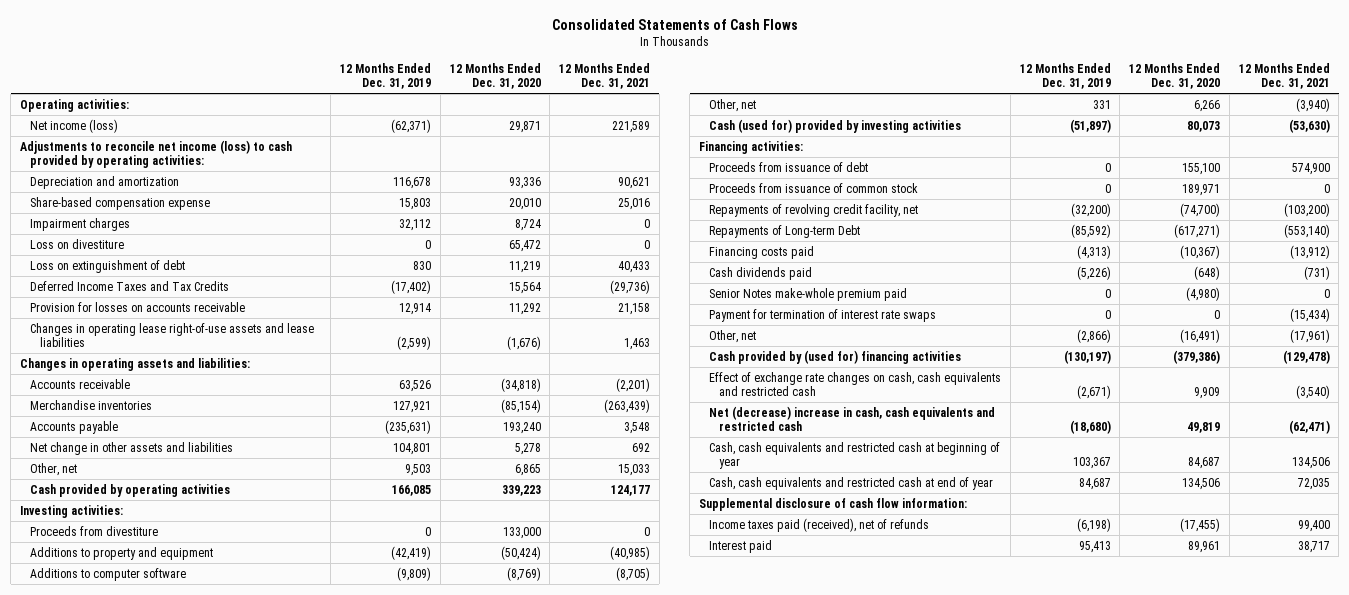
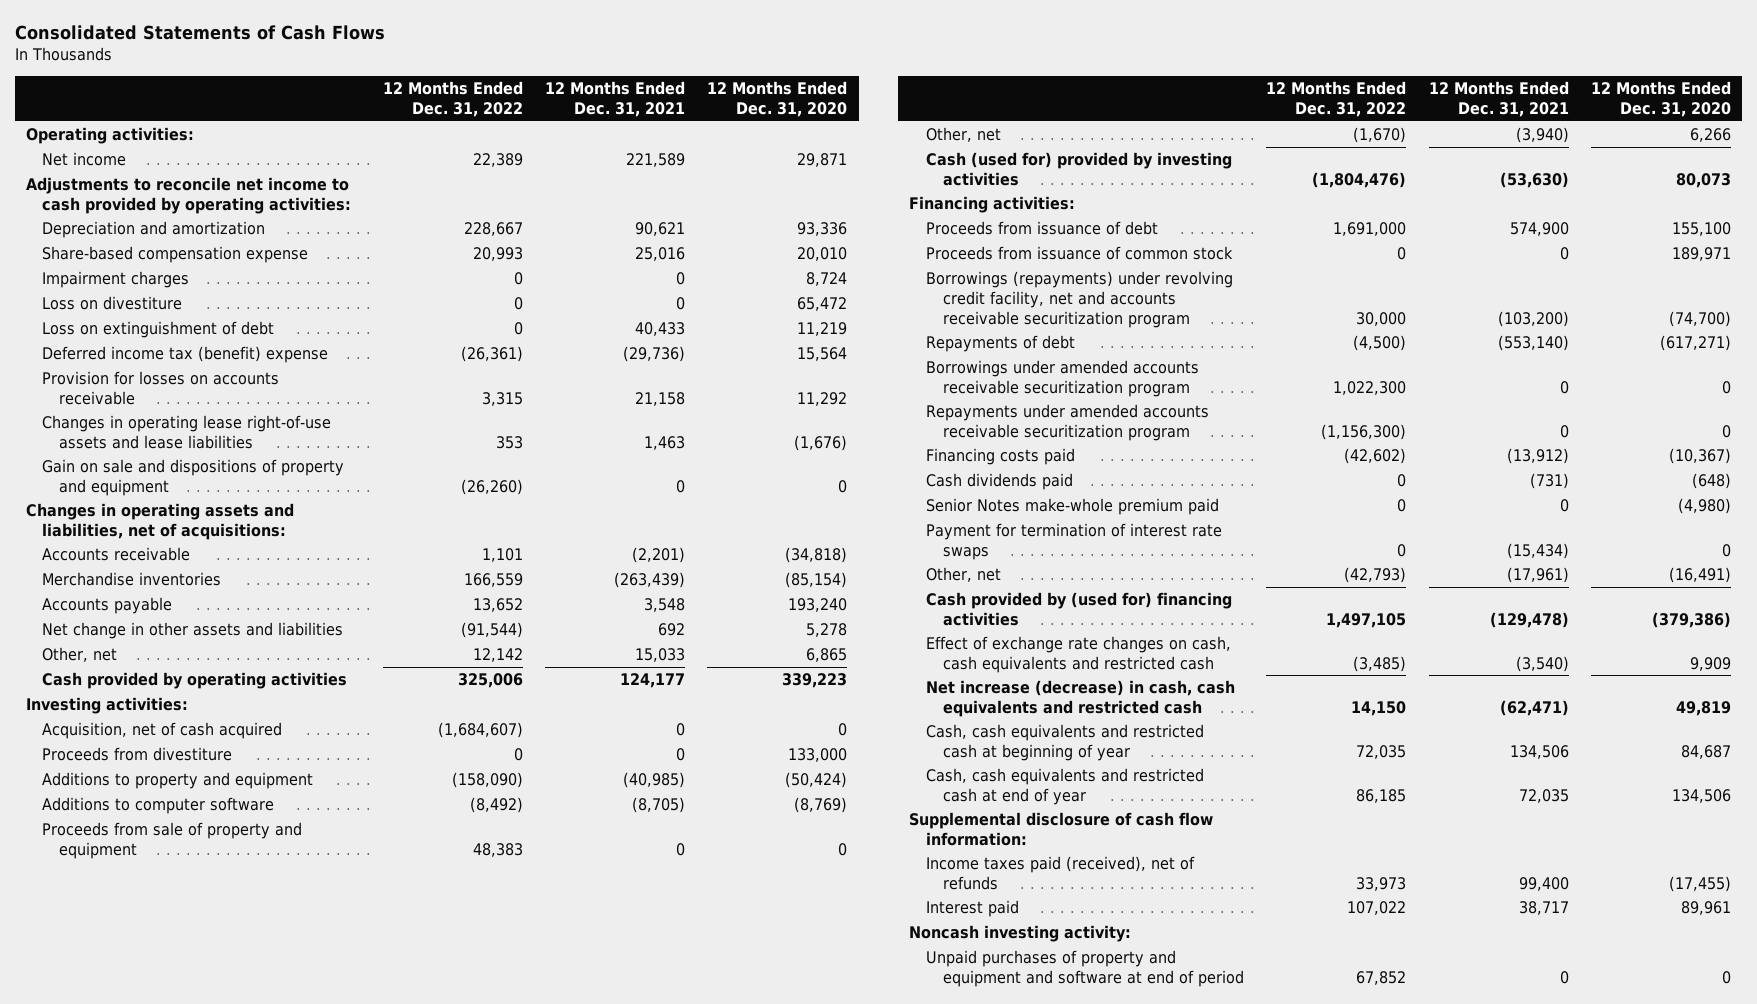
[340,62,432,90] 12 Months Ended Dec. 31, 2019 -> none
none -> [382,81,523,118] 12 Months Ended Dec. 31, 2022
[29,118,118,133] Net income (loss) -> [42,152,127,167] Net income
[19,139,292,169] Adjustments to reconcile net income (loss) to cash provided by operating activities: -> [25,177,352,214] Adjustments to reconcile net income to cash provided by operating activities:
[29,280,229,291] Deferred Income Taxes and Tax Credits -> [42,346,329,364] Deferred income tax (benefit) expense
none -> [42,459,345,496] Gain on sale and dispositions of property and equipment
[19,357,250,371] Changes in operating assets and liabilities: -> [25,503,294,540] Changes in operating assets and liabilities, net of acquisitions:
none -> [42,722,283,740] Acquisition, net of cash acquired
none -> [42,822,303,859] Proceeds from sale of property and equipment
[709,203,919,217] Repayments of revolving credit facility, net -> [926,271,1234,328] Borrowings (repayments) under revolving credit facility, net and accounts receivable securitization program
[709,224,861,238] Repayments of Long-term Debt -> [926,335,1076,353] Repayments of debt
none -> [926,360,1200,397] Borrowings under amended accounts receivable securitization program
none -> [926,404,1210,441] Repayments under amended accounts receivable securitization program
[709,405,996,432] Net (decrease) increase in cash, cash equivalents and restricted cash -> [926,680,1236,717] Net increase (decrease) in cash, cash equivalents and restricted cash
none -> [909,925,1132,943] Noncash investing activity:
none -> [926,950,1244,987] Unpaid purchases of property and equipment and software at end of period

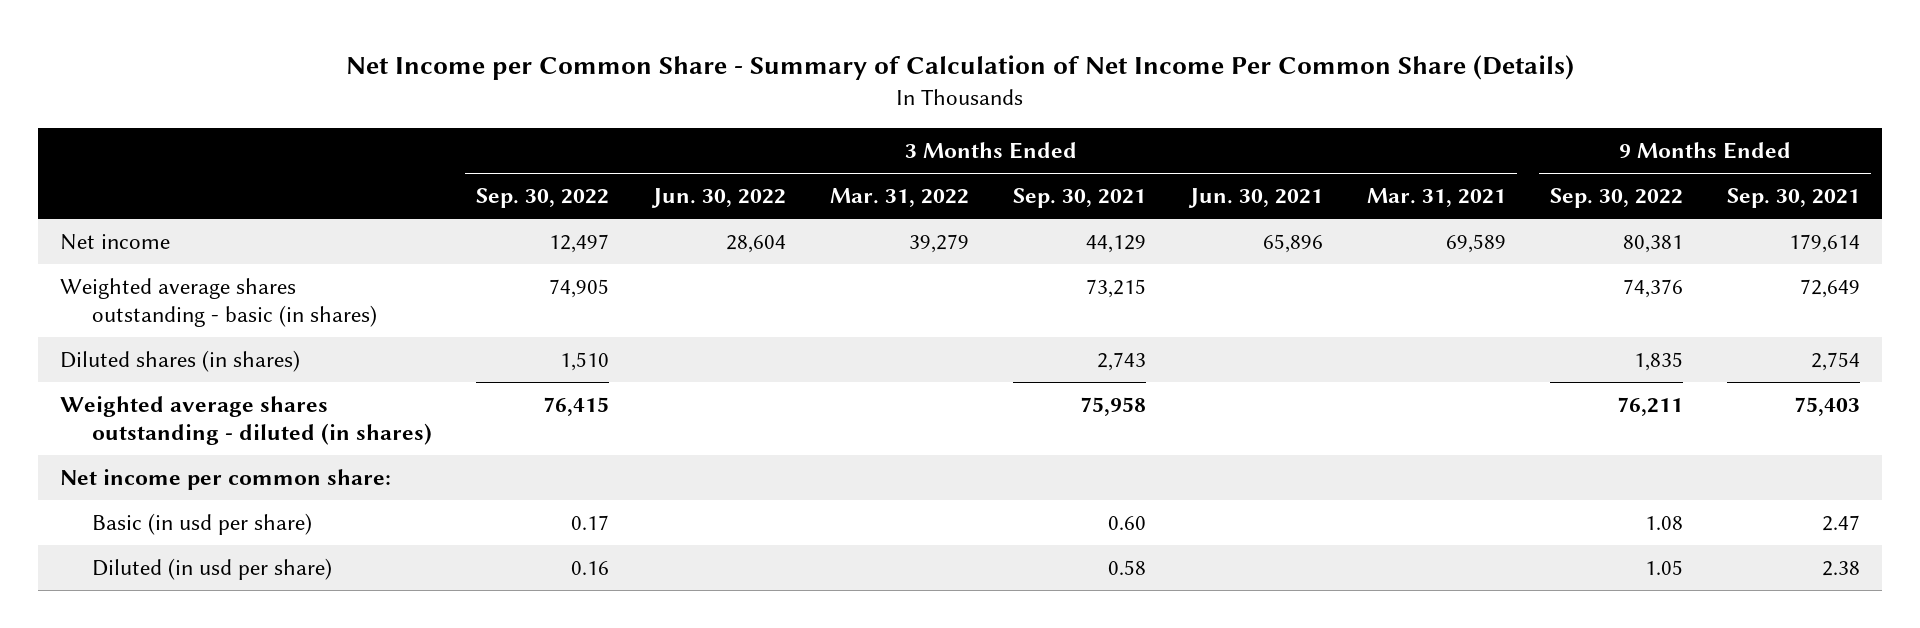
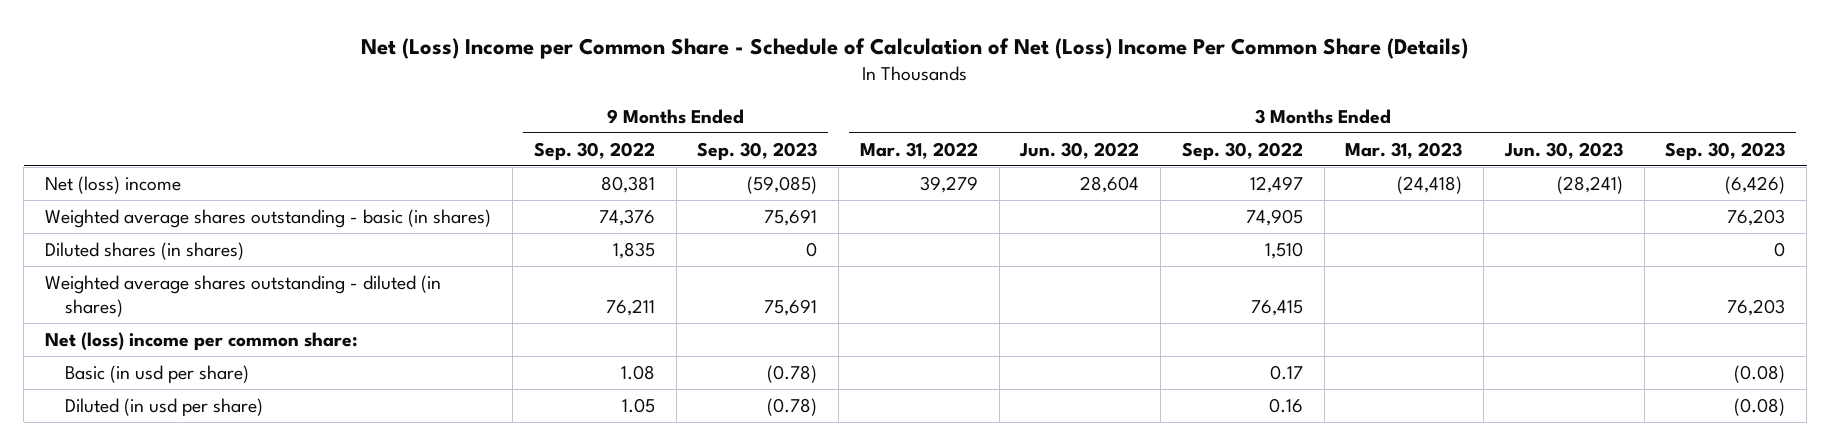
[346,55,1575,81] Net Income per Common Share - Summary of Calculation of Net Income Per Common Share (Details) -> [361,38,1469,60] Net (Loss) Income per Common Share - Schedule of Calculation of Net (Loss) Income Per Common Share (Details)
[1012,188,1146,209] Sep. 30, 2021 -> none
[1187,188,1323,209] Jun. 30, 2021 -> none
[1366,188,1506,208] Mar. 31, 2021 -> none
[1726,188,1860,209] Sep. 30, 2021 -> none
none -> [697,141,818,161] Sep. 30, 2023
none -> [1345,141,1463,159] Mar. 31, 2023
none -> [1503,141,1623,159] Jun. 30, 2023
none -> [1665,141,1786,161] Sep. 30, 2023
[60,234,171,251] Net income -> [45,175,182,194] Net (loss) income
[60,469,392,491] Net income per common share: -> [45,331,359,351] Net (loss) income per common share:

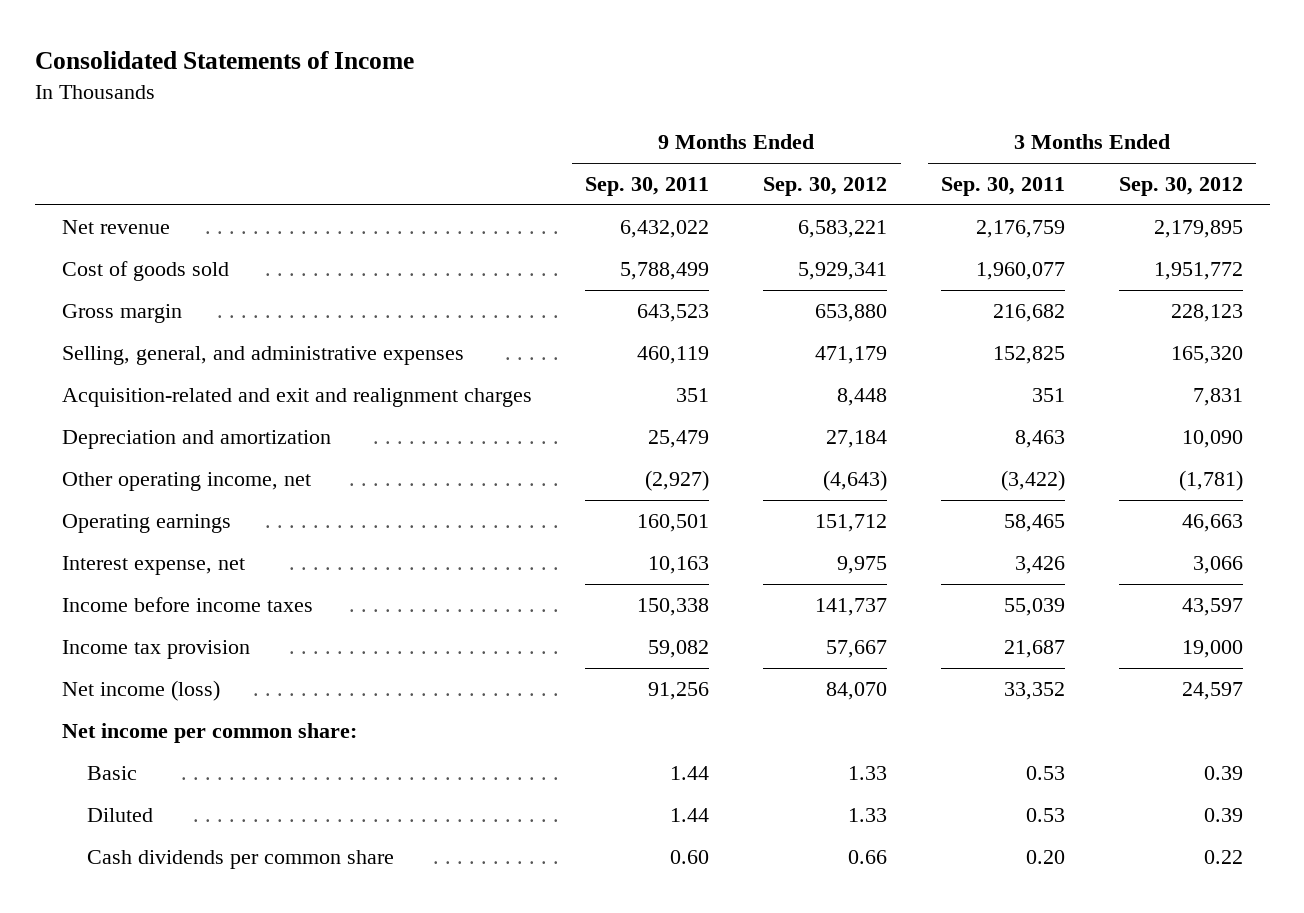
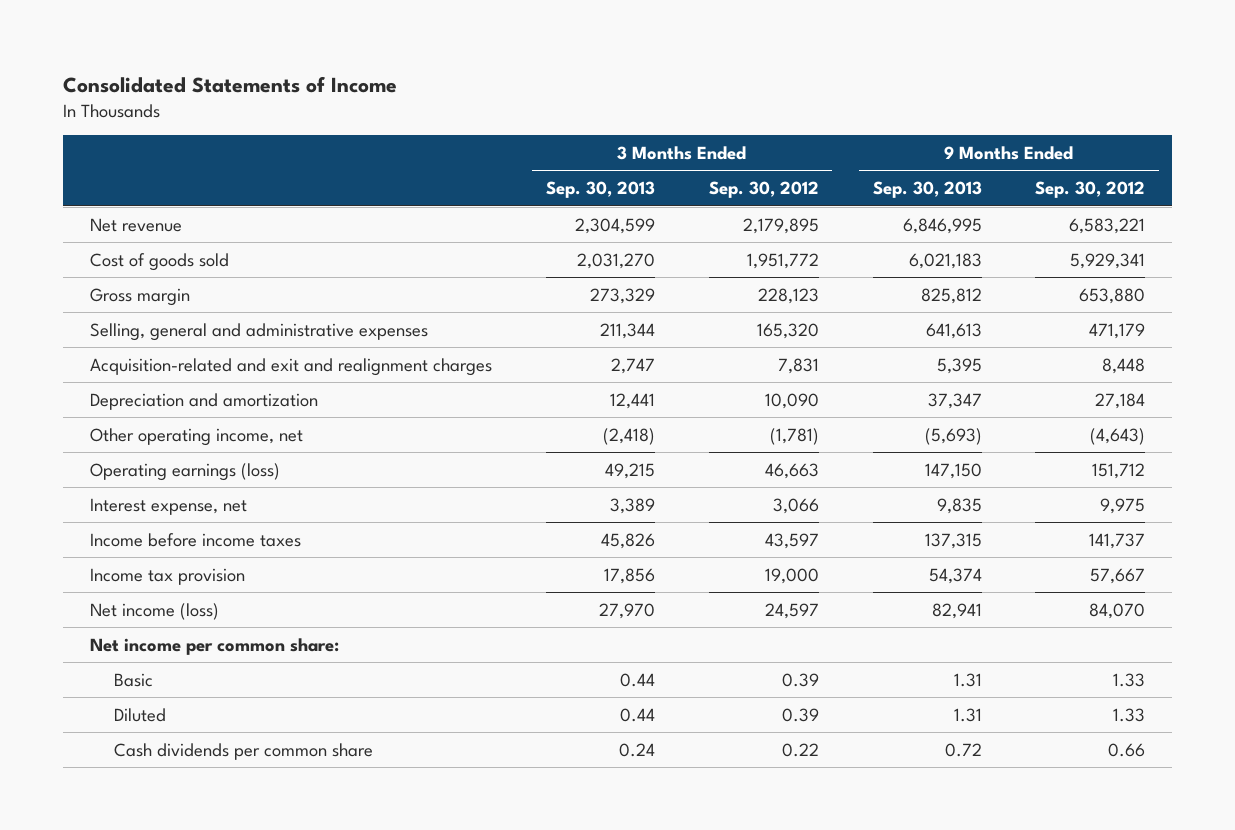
[585,177,710,197] Sep. 30, 2011 -> none
[940,177,1065,197] Sep. 30, 2011 -> none
none -> [545,181,655,199] Sep. 30, 2013
none -> [872,181,982,199] Sep. 30, 2013
[61,346,464,366] Selling, general, and administrative expenses -> [89,322,428,341] Selling, general and administrative expenses
[61,514,231,534] Operating earnings -> [89,462,280,481] Operating earnings (loss)

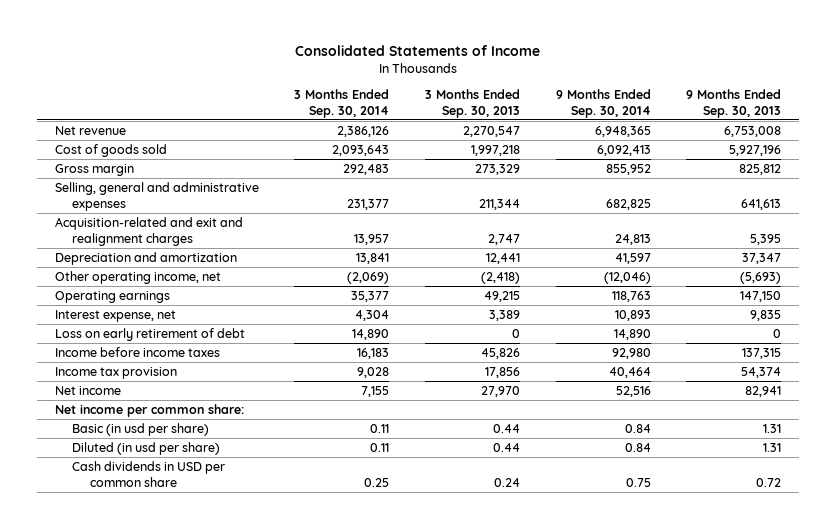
[708,181,819,199] Sep. 30, 2012 -> none
[1035,181,1146,199] Sep. 30, 2012 -> none
none -> [294,88,390,118] 3 Months Ended Sep. 30, 2014
none -> [555,88,651,118] 9 Months Ended Sep. 30, 2014
[574,217,655,234] 2,304,599 -> [462,125,520,137] 2,270,547
[902,217,982,234] 6,846,995 -> [724,125,782,137] 6,753,008
[576,252,655,269] 2,031,270 -> [470,144,520,156] 1,997,218
[908,252,982,269] 6,021,183 -> [729,144,782,156] 5,927,196
[89,462,280,481] Operating earnings (loss) -> [54,290,170,303] Operating earnings
none -> [54,327,245,341] Loss on early retirement of debt
[89,602,219,620] Net income (loss) -> [54,385,121,395] Net income
[113,672,153,687] Basic -> [72,422,210,436] Basic (in usd per share)
[113,707,166,722] Diluted -> [72,441,221,455] Diluted (in usd per share)
[113,742,373,760] Cash dividends per common share -> [72,460,226,487] Cash dividends in USD per common share

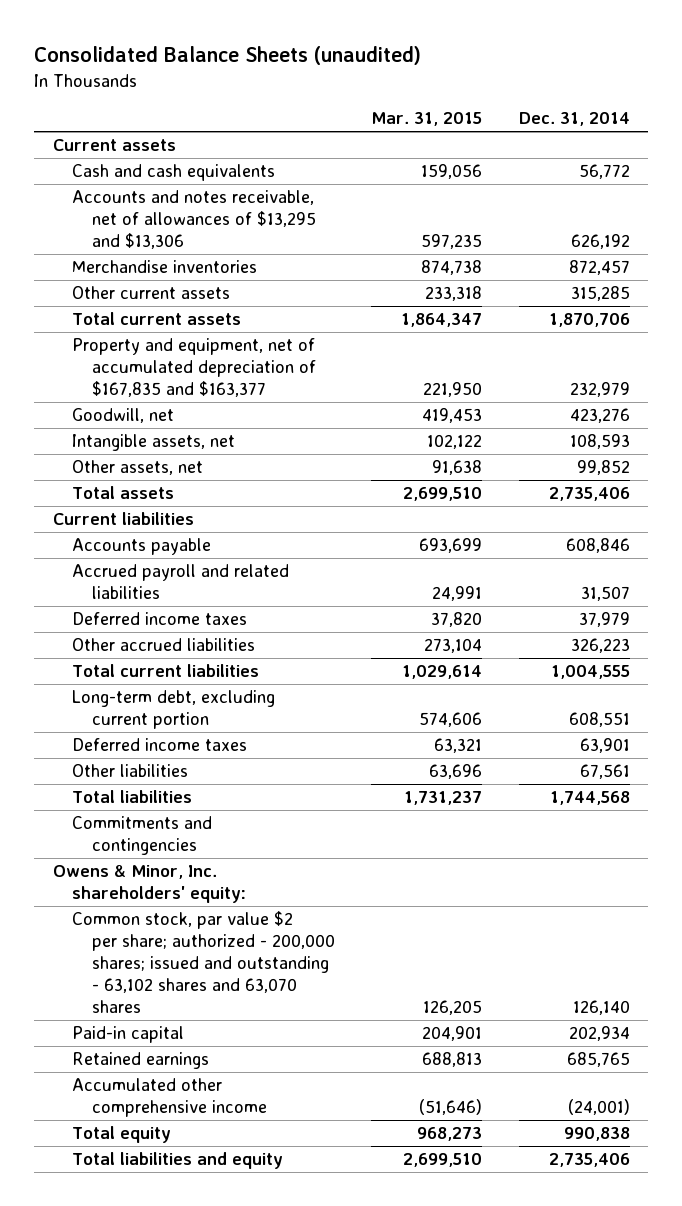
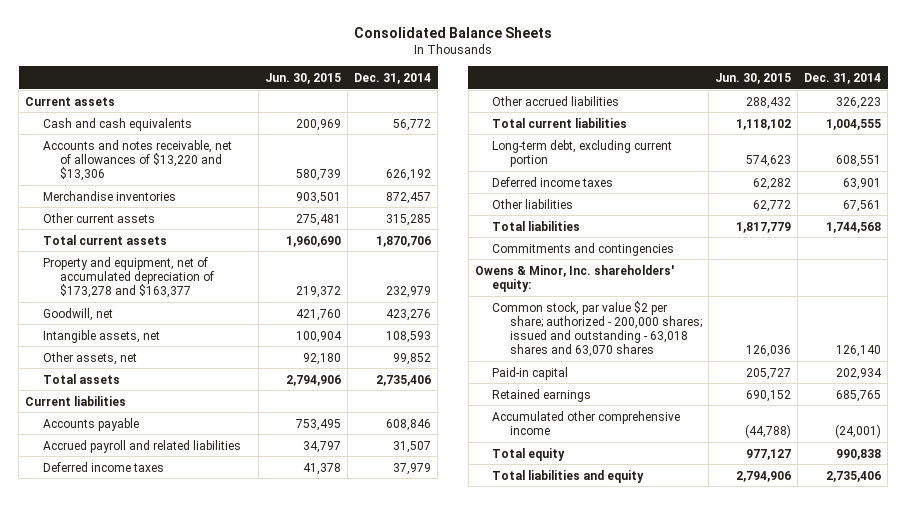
[34,46,422,66] Consolidated Balance Sheets (unaudited) -> [354,26,553,38] Consolidated Balance Sheets
[371,112,483,127] Mar. 31, 2015 -> none
none -> [265,72,342,84] Jun. 30, 2015
[72,190,316,250] Accounts and notes receivable, net of allowances of $13,295 and $13,306 -> [42,139,232,181] Accounts and notes receivable, net of allowances of $13,220 and $13,306
[72,338,316,398] Property and equipment, net of accumulated depreciation of $167,835 and $163,377 -> [42,256,214,298] Property and equipment, net of accumulated depreciation of $173,278 and $163,377
[72,911,335,1013] Common stock, par value $2 per share; authorized - 200,000 shares; issued and outstanding - 63,102 shares and 63,070 shares -> [492,300,702,358] Common stock, par value $2 per share; authorized - 200,000 shares; issued and outstanding - 63,018 shares and 63,070 shares

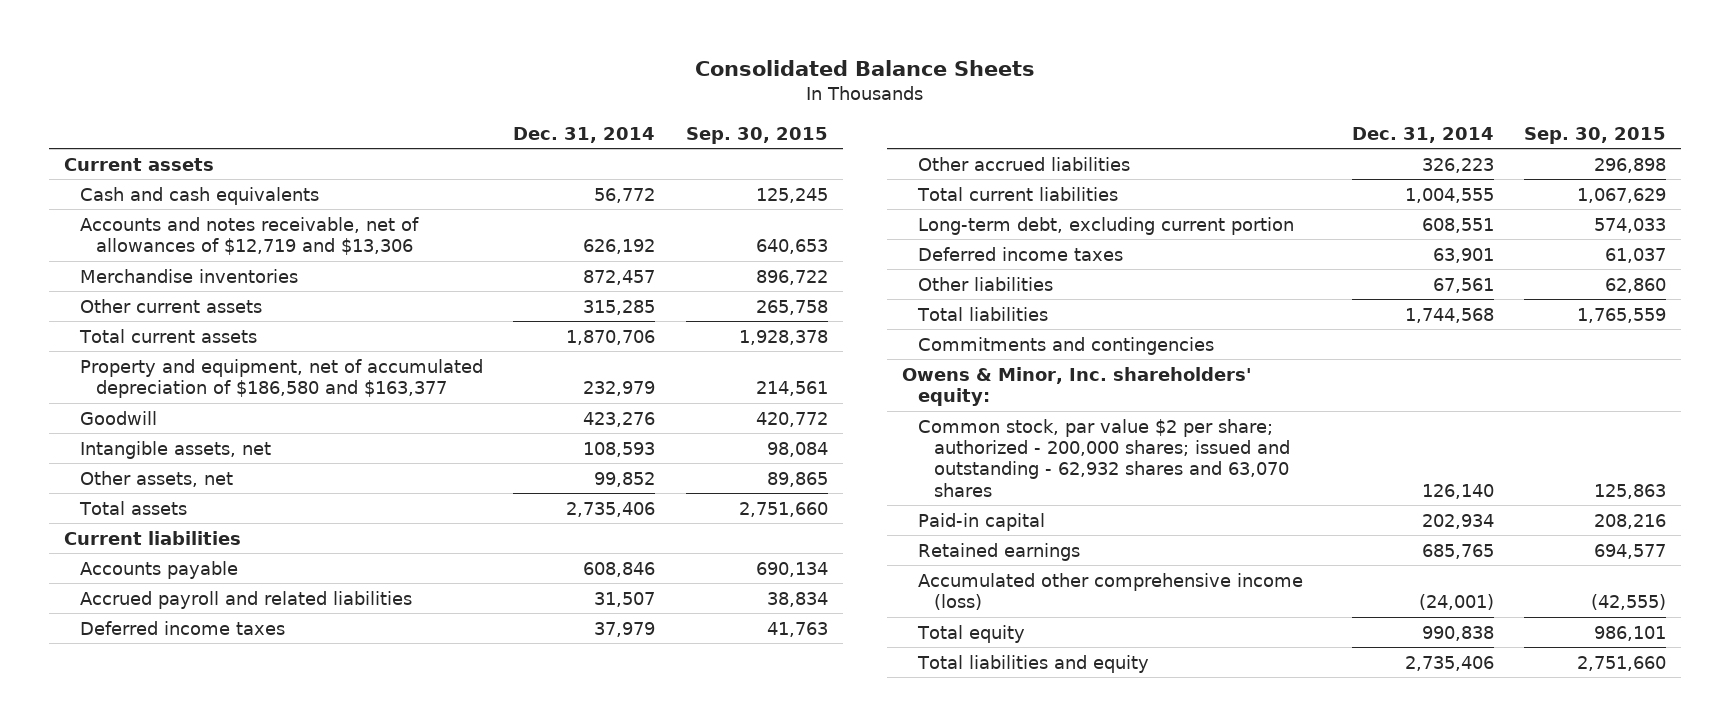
[265,72,342,84] Jun. 30, 2015 -> none
none -> [685,126,828,144] Sep. 30, 2015
[42,139,232,181] Accounts and notes receivable, net of allowances of $13,220 and $13,306 -> [79,216,419,255] Accounts and notes receivable, net of allowances of $12,719 and $13,306
[42,256,214,298] Property and equipment, net of accumulated depreciation of $173,278 and $163,377 -> [79,358,483,398] Property and equipment, net of accumulated depreciation of $186,580 and $163,377
[42,307,113,321] Goodwill, net -> [79,410,157,425] Goodwill
[492,300,702,358] Common stock, par value $2 per share; authorized - 200,000 shares; issued and outstanding - 63,018 shares and 63,070 shares -> [918,418,1291,497] Common stock, par value $2 per share; authorized - 200,000 shares; issued and outstanding - 62,932 shares and 63,070 shares
[492,410,681,435] Accumulated other comprehensive income -> [918,572,1304,610] Accumulated other comprehensive income (loss)

